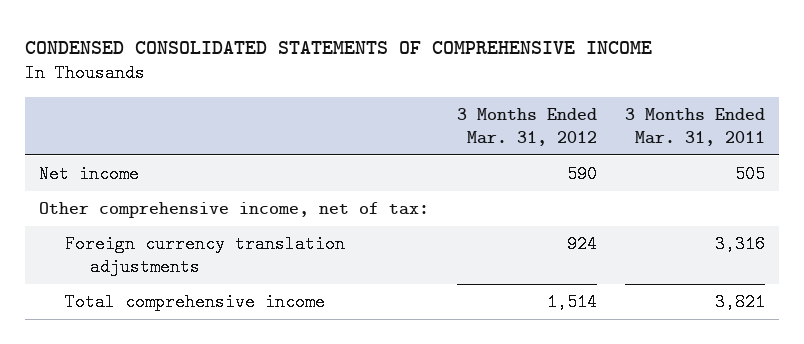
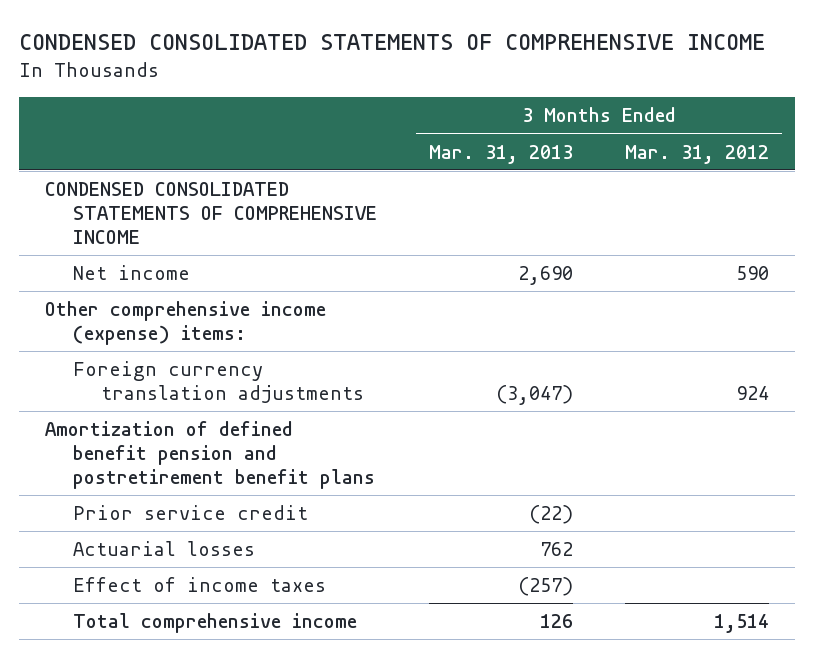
[625,108,766,146] 3 Months Ended Mar. 31, 2011 -> none
none -> [429,144,574,164] Mar. 31, 2013
none -> [45,182,378,245] CONDENSED CONSOLIDATED STATEMENTS OF COMPREHENSIVE INCOME
[39,202,430,219] Other comprehensive income, net of tax: -> [45,301,327,346] Other comprehensive income (expense) items:
none -> [45,421,376,490] Amortization of defined benefit pension and postretirement benefit plans
none -> [73,505,309,521] Prior service credit
none -> [73,541,256,557] Actuarial losses
none -> [73,577,327,593] Effect of income taxes

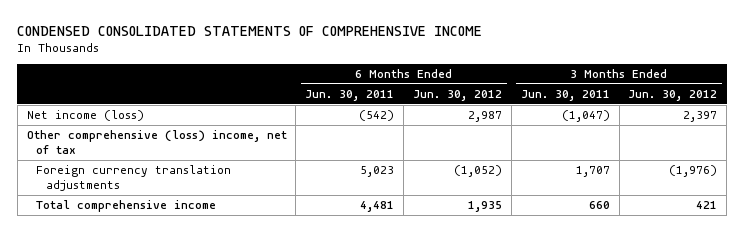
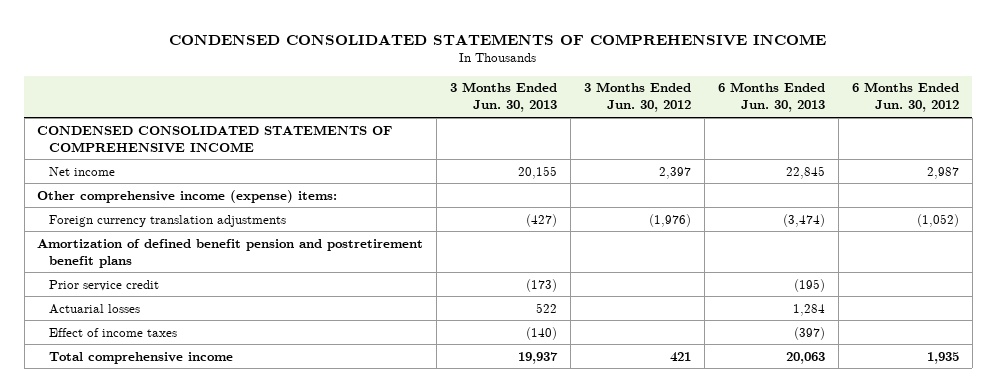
[305,89,395,101] Jun. 30, 2011 -> none
[520,89,610,101] Jun. 30, 2011 -> none
none -> [450,82,558,113] 3 Months Ended Jun. 30, 2013
none -> [718,82,826,113] 6 Months Ended Jun. 30, 2013
none -> [37,124,393,153] CONDENSED CONSOLIDATED STATEMENTS OF COMPREHENSIVE INCOME
[26,110,144,122] Net income (loss) -> [49,166,116,176] Net income
[26,130,287,155] Other comprehensive (loss) income, net of tax -> [37,189,338,203] Other comprehensive income (expense) items:
none -> [37,238,424,268] Amortization of defined benefit pension and postretirement benefit plans
none -> [49,279,160,291] Prior service credit
none -> [49,303,141,314] Actuarial losses
none -> [49,327,178,337] Effect of income taxes

